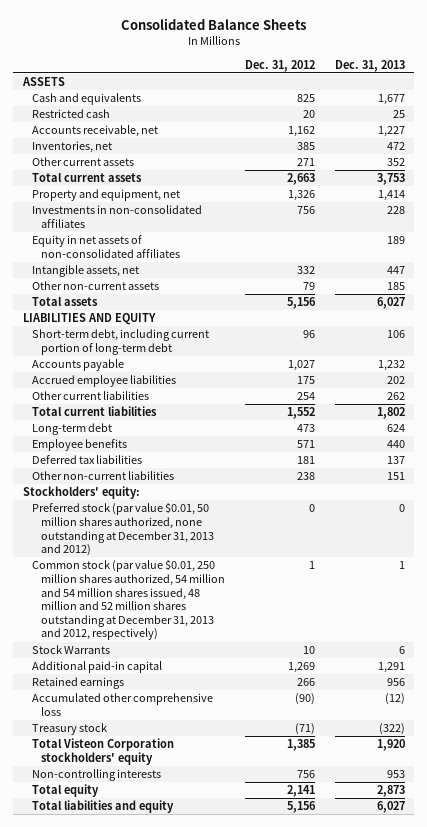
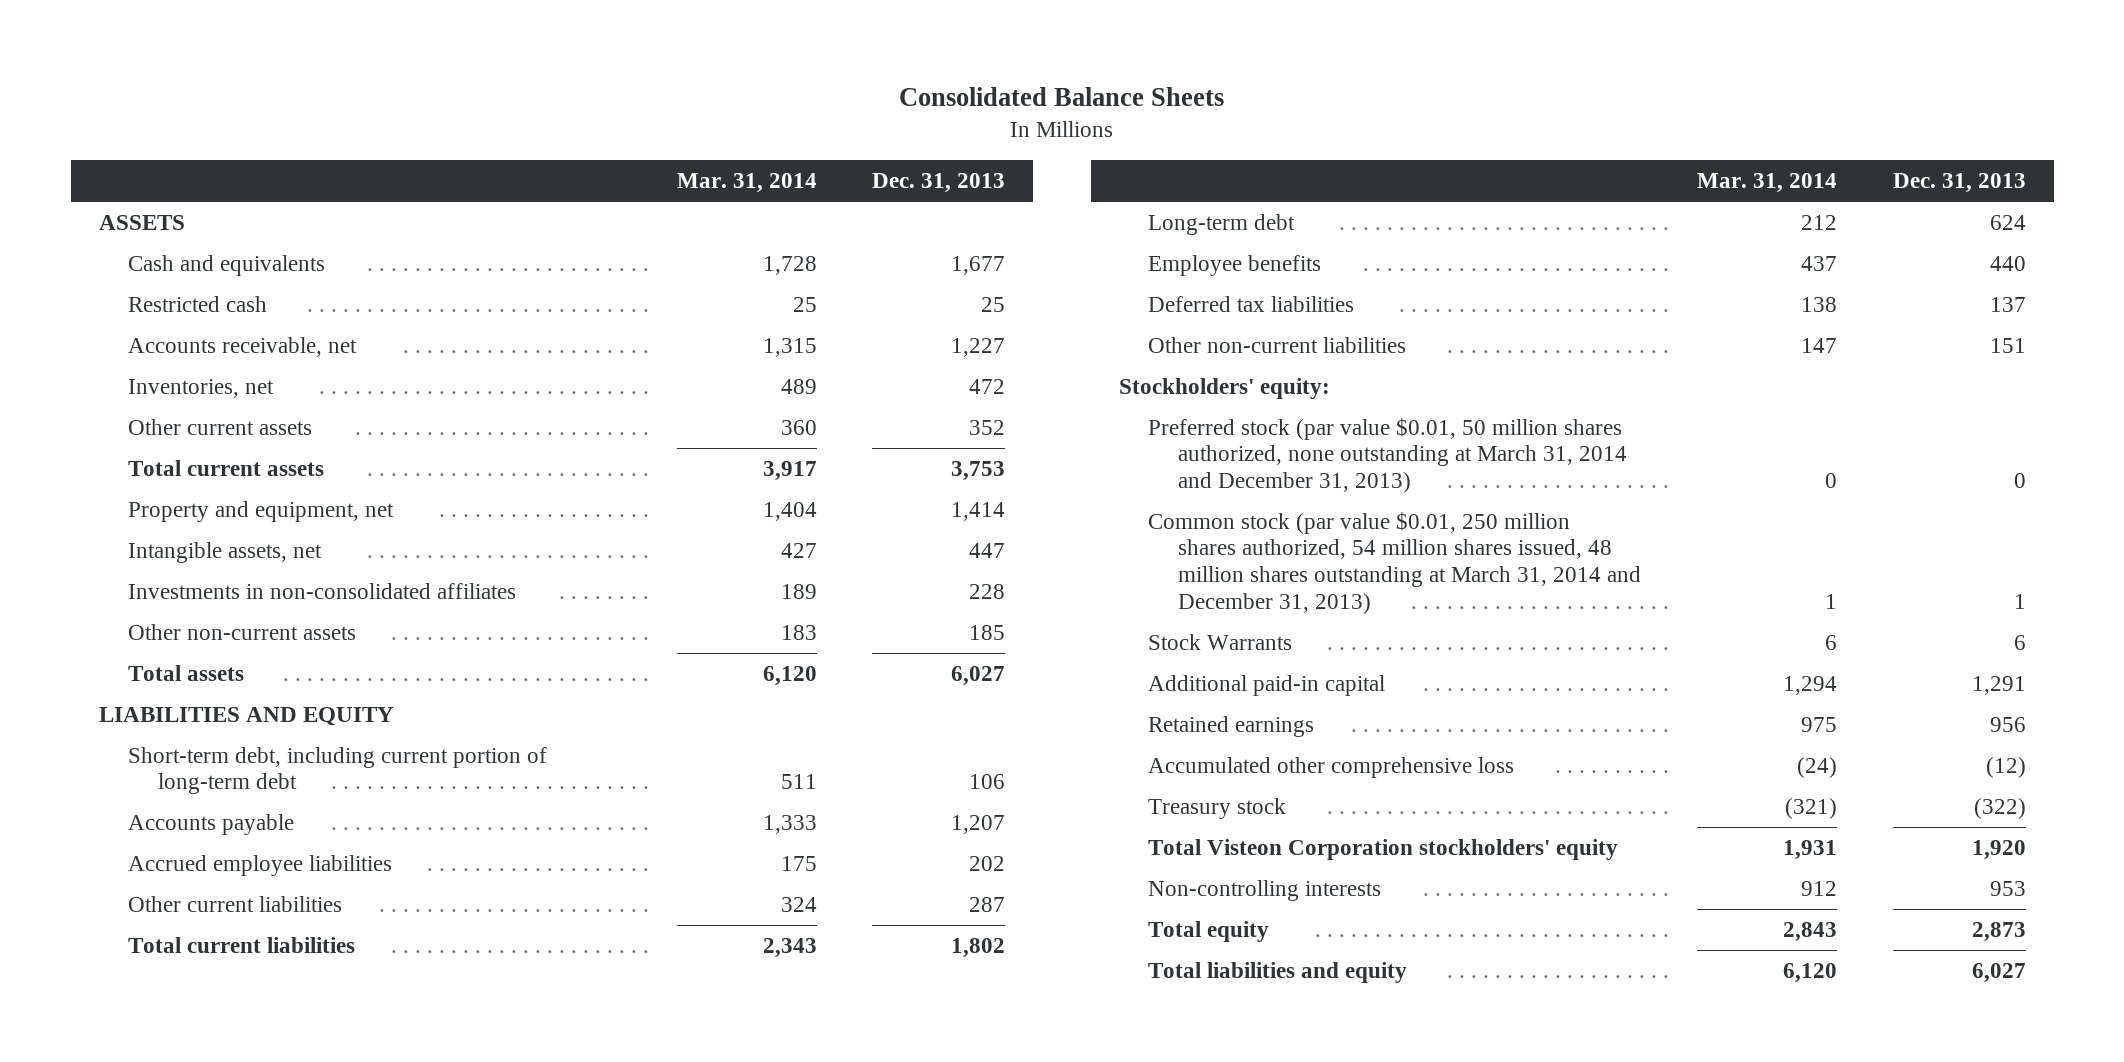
[244,59,315,72] Dec. 31, 2012 -> none
none -> [676,173,817,194] Mar. 31, 2014
[31,235,181,258] Equity in net assets of non-consolidated affiliates -> none
[31,205,202,228] Investments in non-consolidated affiliates -> [128,582,517,599] Investments in non-consolidated affiliates
[377,360,405,372] 1,232 -> [951,814,1006,834] 1,207
[386,392,405,401] 262 -> [969,896,1006,912] 287
[31,502,215,557] Preferred stock (par value $0.01, 50 million shares authorized, none outstanding at December 31, 2013 and 2012) -> [1148,417,1627,494] Preferred stock (par value $0.01, 50 million shares authorized, none outstanding at March 31, 2014 and December 31, 2013)
[31,559,226,641] Common stock (par value $0.01, 250 million shares authorized, 54 million and 54 million shares issued, 48 million and 52 million shares outstanding at December 31, 2013 and 2012, respectively) -> [1148,511,1641,614] Common stock (par value $0.01, 250 million shares authorized, 54 million shares issued, 48 million shares outstanding at March 31, 2014 and December 31, 2013)

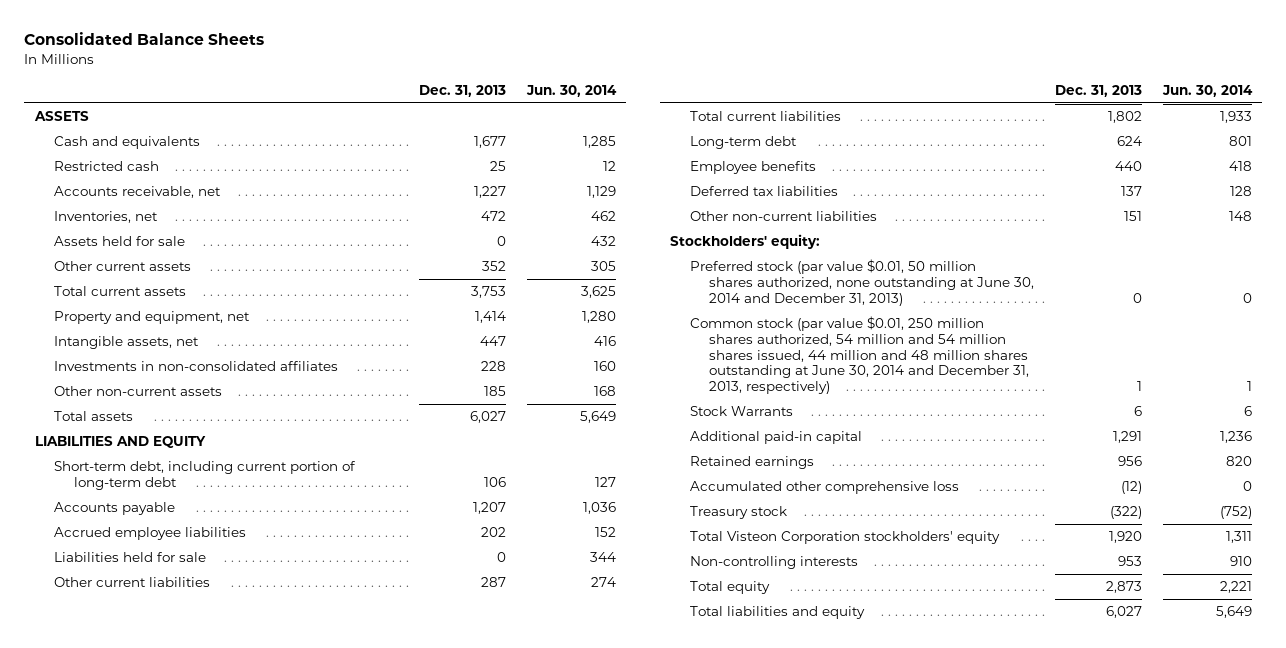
[676,173,817,194] Mar. 31, 2014 -> none
none -> [525,84,617,97] Jun. 30, 2014
none -> [54,236,186,247] Assets held for sale
none -> [54,552,207,563] Liabilities held for sale
[1148,417,1627,494] Preferred stock (par value $0.01, 50 million shares authorized, none outstanding at March 31, 2014 and December 31, 2013) -> [689,259,1035,306] Preferred stock (par value $0.01, 50 million shares authorized, none outstanding at June 30, 2014 and December 31, 2013)
[1148,511,1641,614] Common stock (par value $0.01, 250 million shares authorized, 54 million shares issued, 48 million shares outstanding at March 31, 2014 and December 31, 2013) -> [689,316,1030,395] Common stock (par value $0.01, 250 million shares authorized, 54 million and 54 million shares issued, 44 million and 48 million shares outstanding at June 30, 2014 and December 31, 2013, respectively)

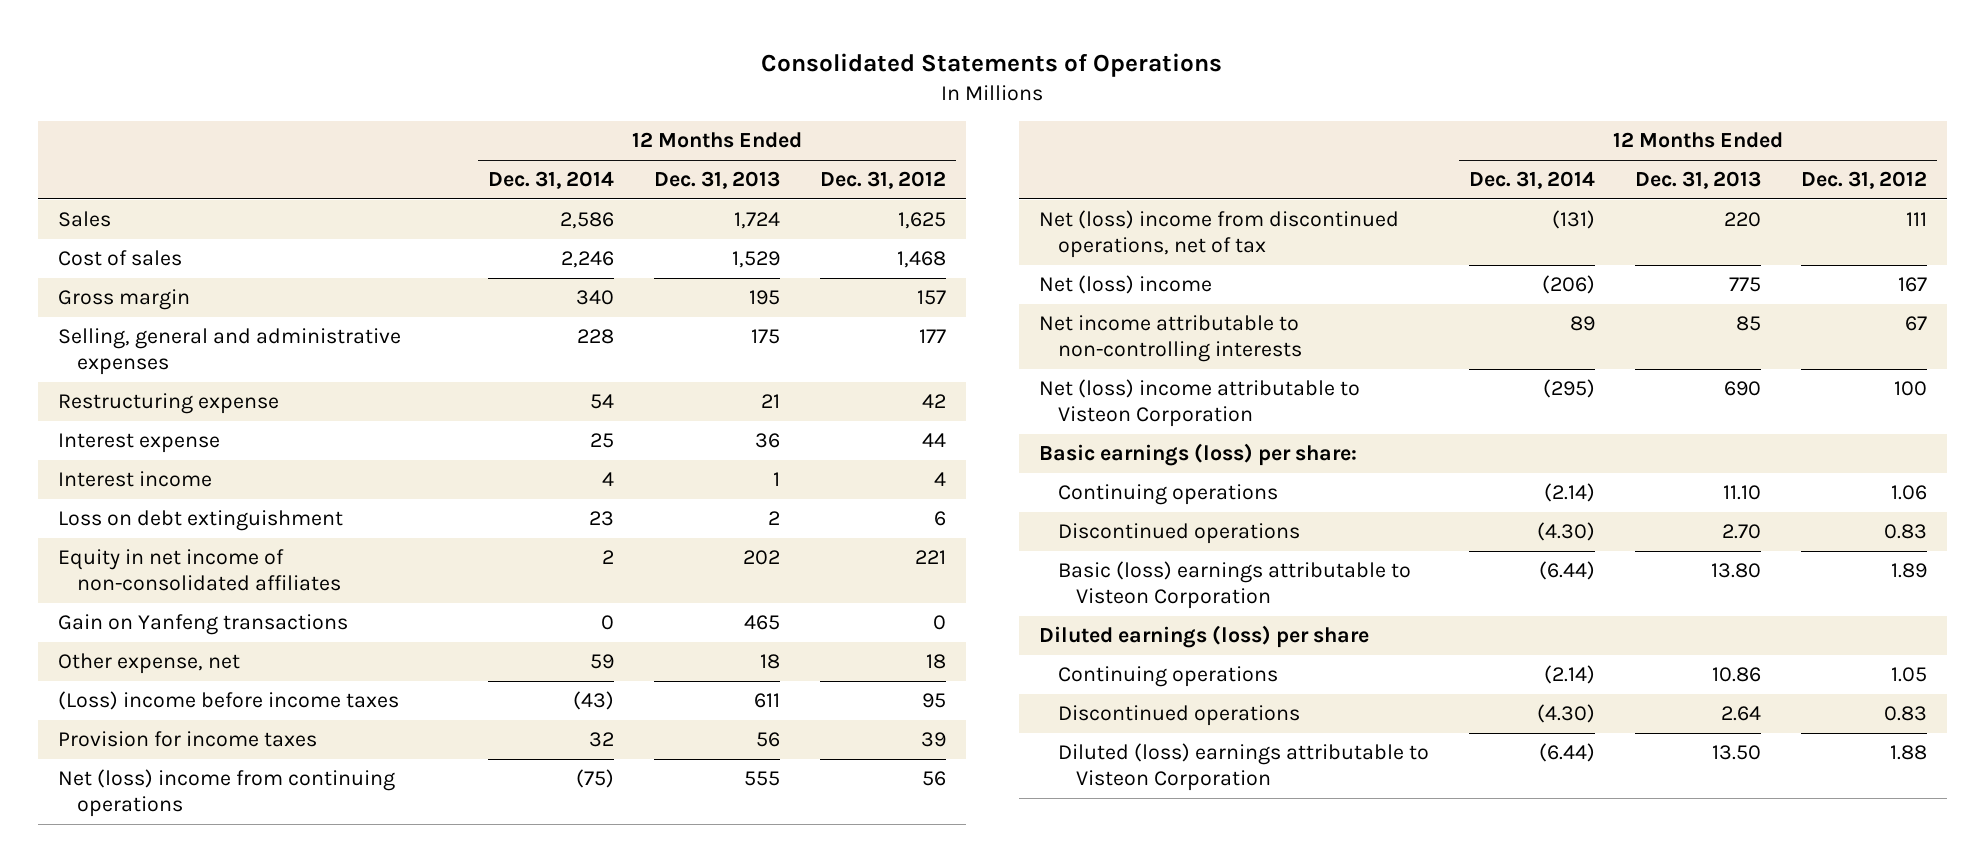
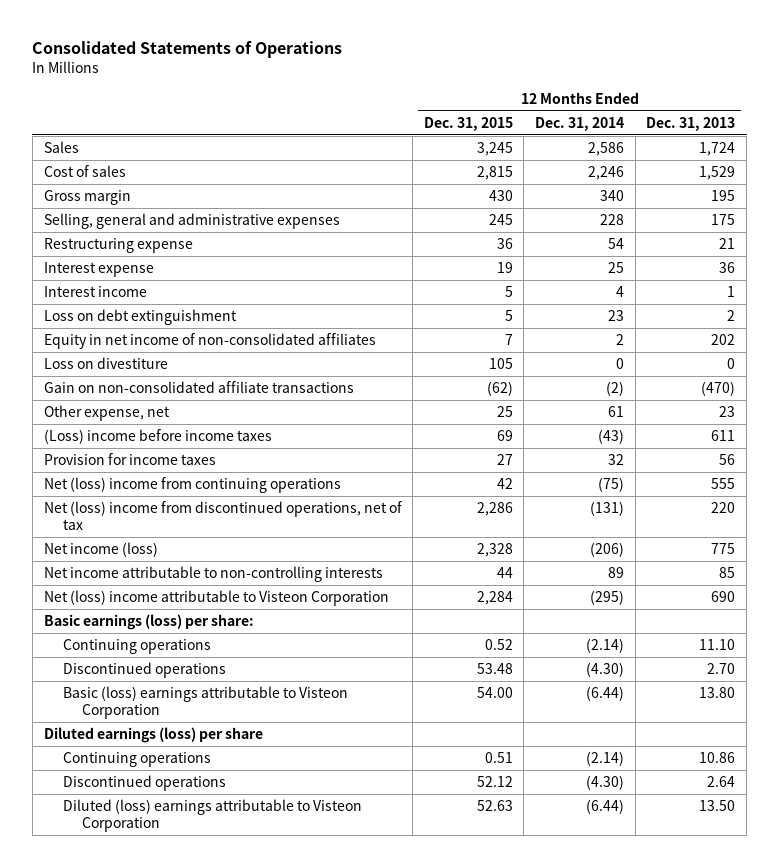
[819,171,946,190] Dec. 31, 2012 -> none
none -> [423,116,513,131] Dec. 31, 2015
[58,614,349,636] Gain on Yanfeng transactions -> none
none -> [43,357,168,370] Loss on divestiture
none -> [43,381,354,394] Gain on non-consolidated affiliate transactions
[589,654,614,670] 59 -> [608,406,625,418] 61
[759,654,780,670] 18 -> [719,406,736,418] 23
[1038,275,1212,295] Net (loss) income -> [43,542,158,558] Net income (loss)

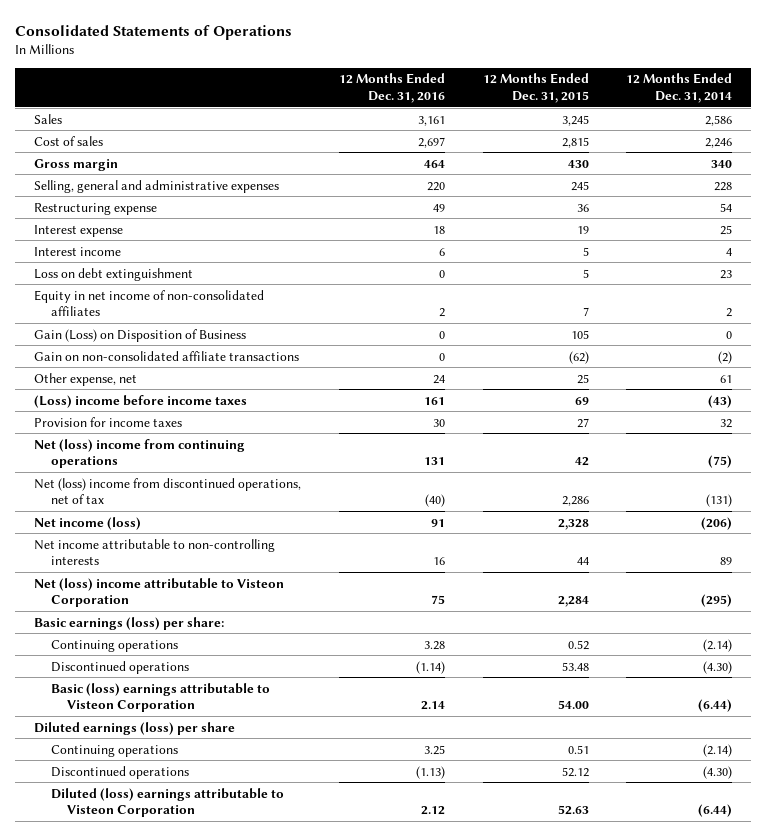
[646,116,736,131] Dec. 31, 2013 -> none
none -> [338,73,445,104] 12 Months Ended Dec. 31, 2016
[43,357,168,370] Loss on divestiture -> [33,328,246,342] Gain (Loss) on Disposition of Business

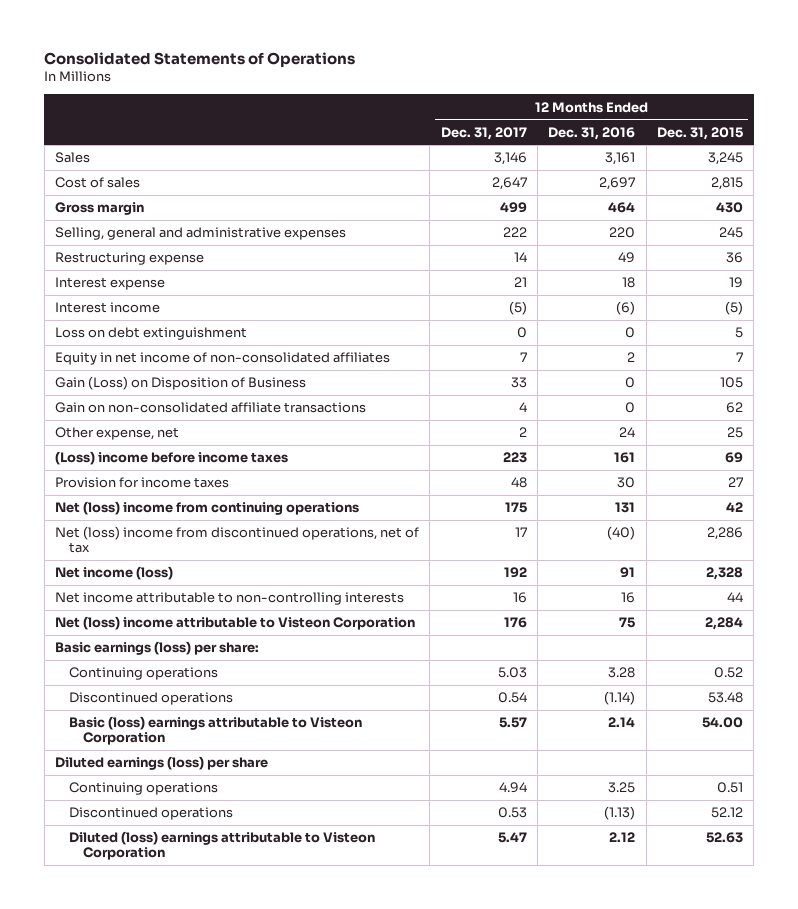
[626,73,733,104] 12 Months Ended Dec. 31, 2014 -> none
none -> [440,126,527,140] Dec. 31, 2017
[438,247,445,256] 6 -> [616,301,636,316] (6)
[582,246,589,256] 5 -> [725,301,744,316] (5)
[568,350,589,364] (62) -> [726,402,744,414] 62

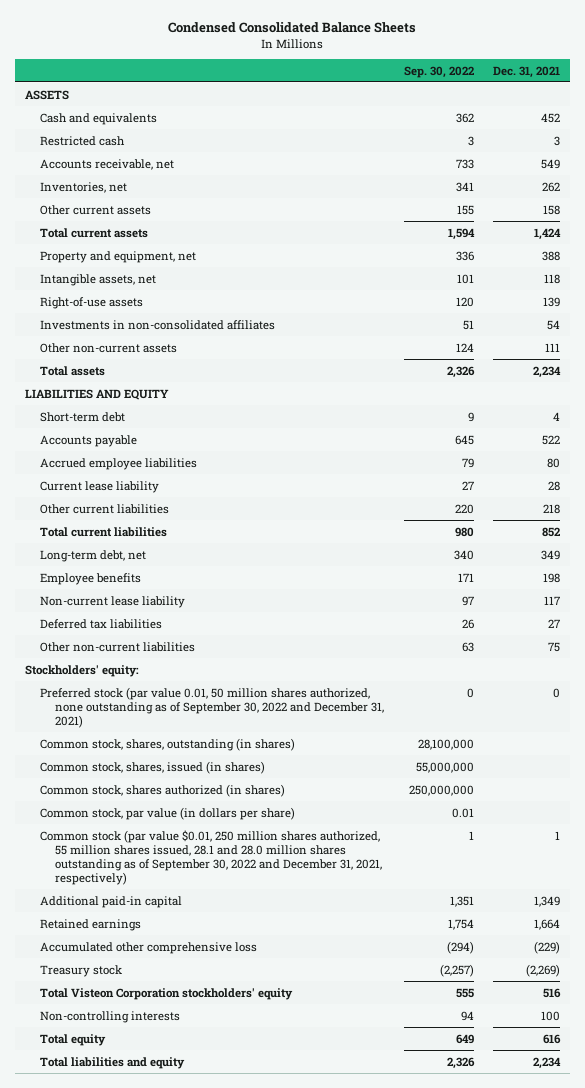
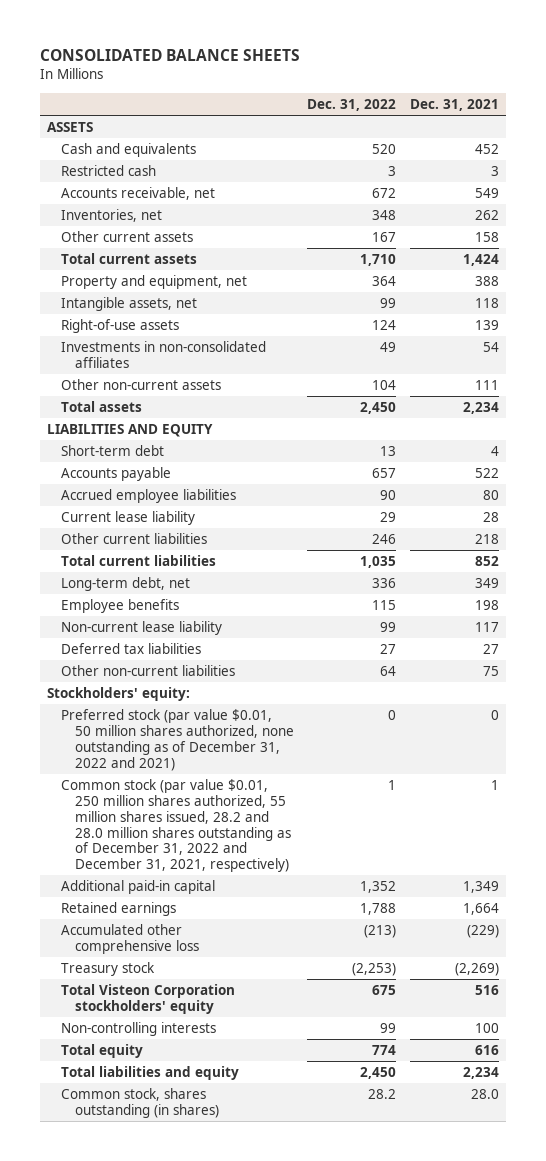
[168,22,417,34] Condensed Consolidated Balance Sheets -> [39,48,300,61] CONSOLIDATED BALANCE SHEETS
[403,65,474,78] Sep. 30, 2022 -> none
none -> [307,99,397,112] Dec. 31, 2022
[40,737,296,751] Common stock, shares, outstanding (in shares) -> none
[40,760,266,774] Common stock, shares, issued (in shares) -> none
[40,783,286,797] Common stock, shares authorized (in shares) -> none
[40,806,296,820] Common stock, par value (in dollars per share) -> none
[40,686,385,728] Preferred stock (par value 0.01, 50 million shares authorized, none outstanding as of September 30, 2022 and December 31, 2021) -> [60,708,294,771] Preferred stock (par value $0.01, 50 million shares authorized, none outstanding as of December 31, 2022 and 2021)
[40,829,383,885] Common stock (par value $0.01, 250 million shares authorized, 55 million shares issued, 28.1 and 28.0 million shares outstanding as of September 30, 2022 and December 31, 2021, respectively) -> [60,778,291,873] Common stock (par value $0.01, 250 million shares authorized, 55 million shares issued, 28.2 and 28.0 million shares outstanding as of December 31, 2022 and December 31, 2021, respectively)
none -> [60,1087,219,1118] Common stock, shares outstanding (in shares)

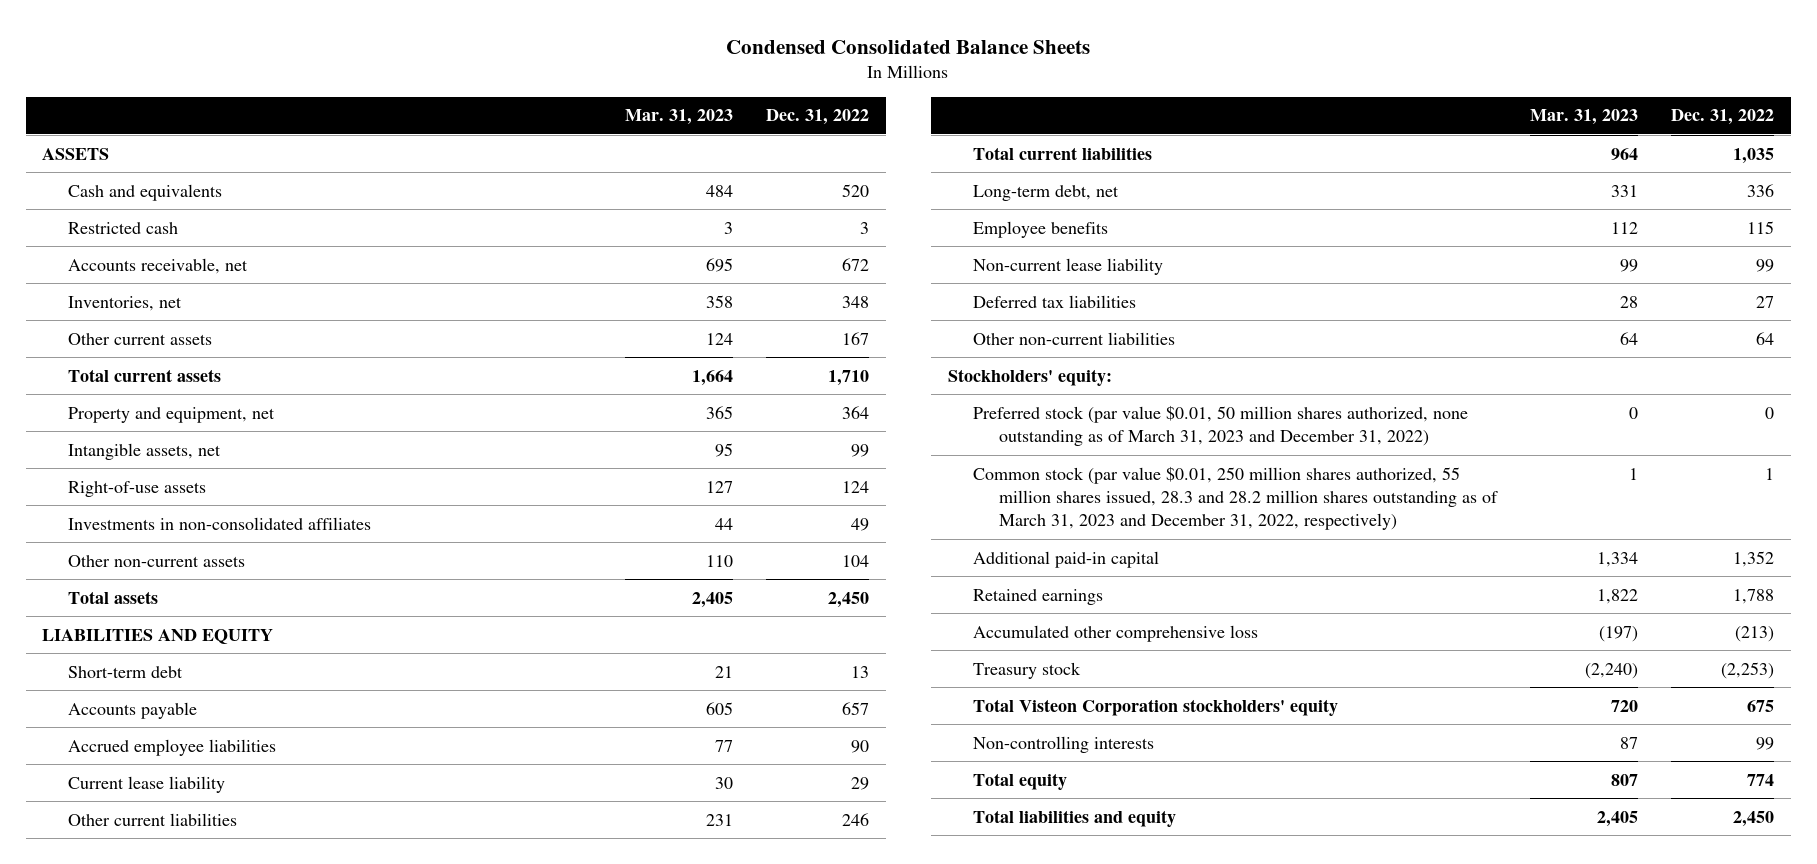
[39,48,300,61] CONSOLIDATED BALANCE SHEETS -> [726,39,1091,54] Condensed Consolidated Balance Sheets
[410,99,500,112] Dec. 31, 2021 -> none
none -> [624,109,733,126] Mar. 31, 2023
[60,708,294,771] Preferred stock (par value $0.01, 50 million shares authorized, none outstanding as of December 31, 2022 and 2021) -> [973,404,1469,447] Preferred stock (par value $0.01, 50 million shares authorized, none outstanding as of March 31, 2023 and December 31, 2022)
[60,778,291,873] Common stock (par value $0.01, 250 million shares authorized, 55 million shares issued, 28.2 and 28.0 million shares outstanding as of December 31, 2022 and December 31, 2021, respectively) -> [973,465,1498,531] Common stock (par value $0.01, 250 million shares authorized, 55 million shares issued, 28.3 and 28.2 million shares outstanding as of March 31, 2023 and December 31, 2022, respectively)
[60,1087,219,1118] Common stock, shares outstanding (in shares) -> none

